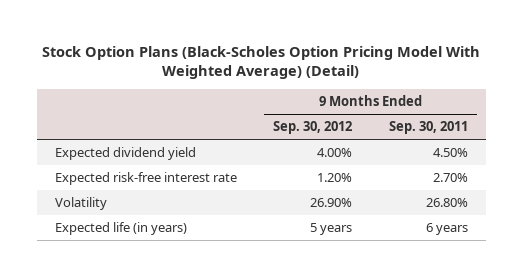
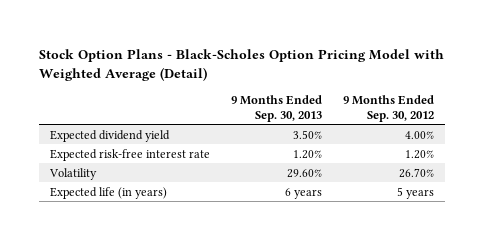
[42,45,481,80] Stock Option Plans (Black-Scholes Option Pricing Model With Weighted Average) (Detail) -> [39,48,445,81] Stock Option Plans - Black-Scholes Option Pricing Model with Weighted Average (Detail)
[388,121,468,135] Sep. 30, 2011 -> none
none -> [231,94,323,122] 9 Months Ended Sep. 30, 2013
[310,198,353,208] 26.90% -> [399,167,435,178] 26.70%

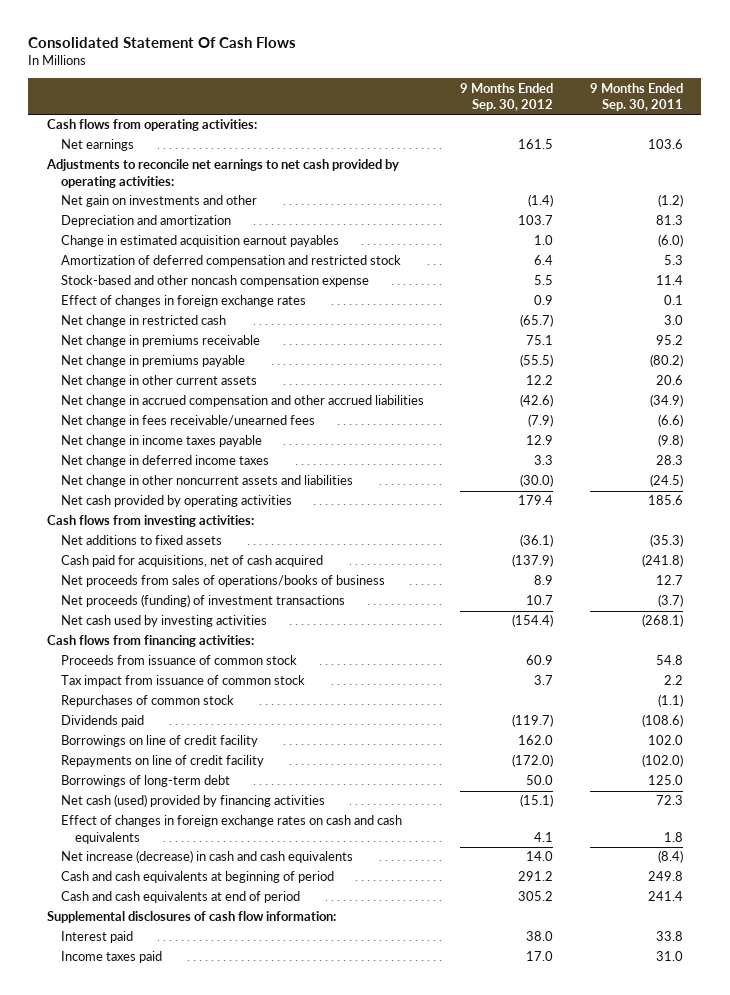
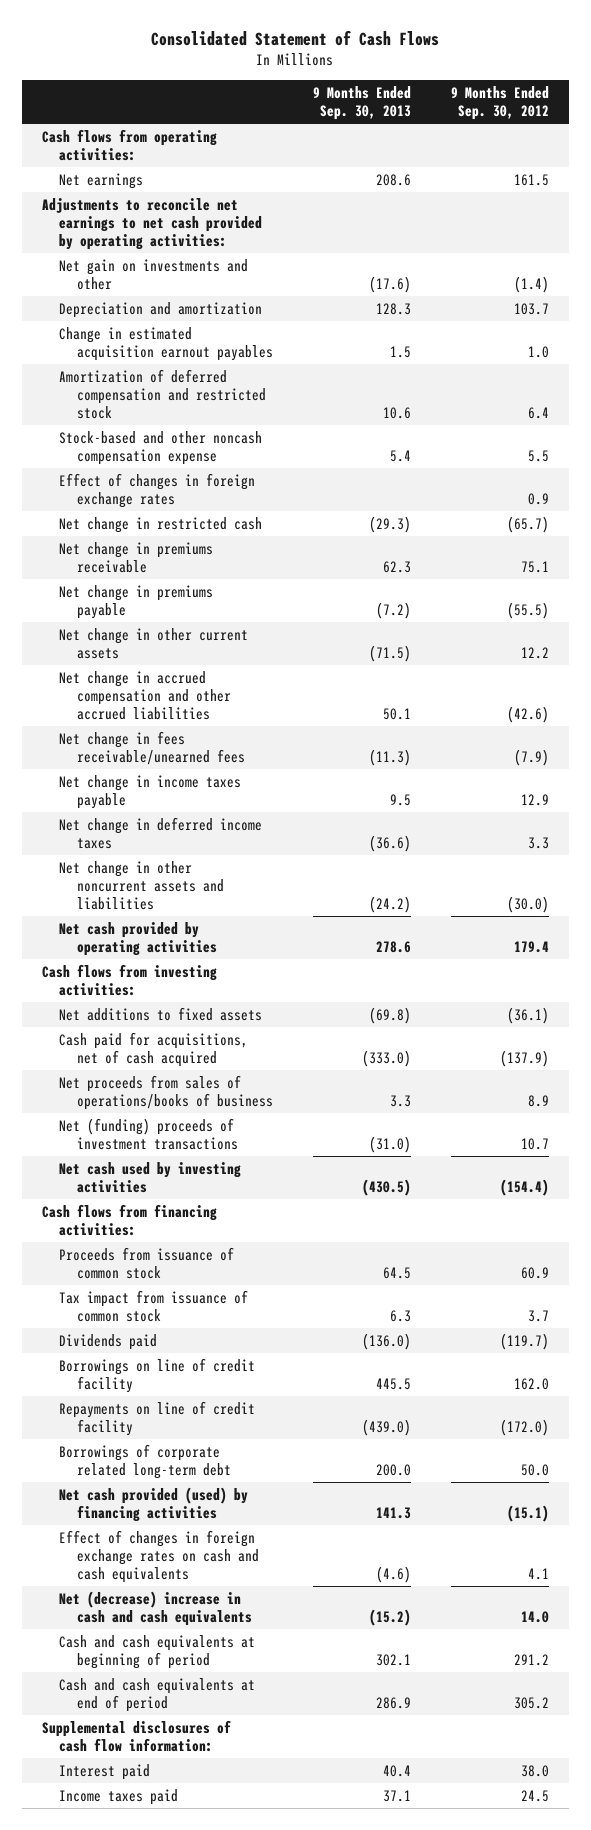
[28,37,297,49] Consolidated Statement Of Cash Flows -> [151,29,440,46] Consolidated Statement of Cash Flows
[590,82,684,111] 9 Months Ended Sep. 30, 2011 -> none
none -> [312,85,411,121] 9 Months Ended Sep. 30, 2013
[60,594,345,608] Net proceeds (funding) of investment transactions -> [59,1117,238,1150] Net (funding) proceeds of investment transactions
[60,695,234,708] Repurchases of common stock -> none
[60,775,230,788] Borrowings of long-term debt -> [59,1443,231,1479] Borrowings of corporate related long-term debt
[60,794,325,808] Net cash (used) provided by financing activities -> [59,1486,249,1522] Net cash provided (used) by financing activities
[60,850,353,864] Net increase (decrease) in cash and cash equivalents -> [59,1590,252,1626] Net (decrease) increase in cash and cash equivalents
[526,951,554,962] 17.0 -> [520,1789,549,1802] 24.5

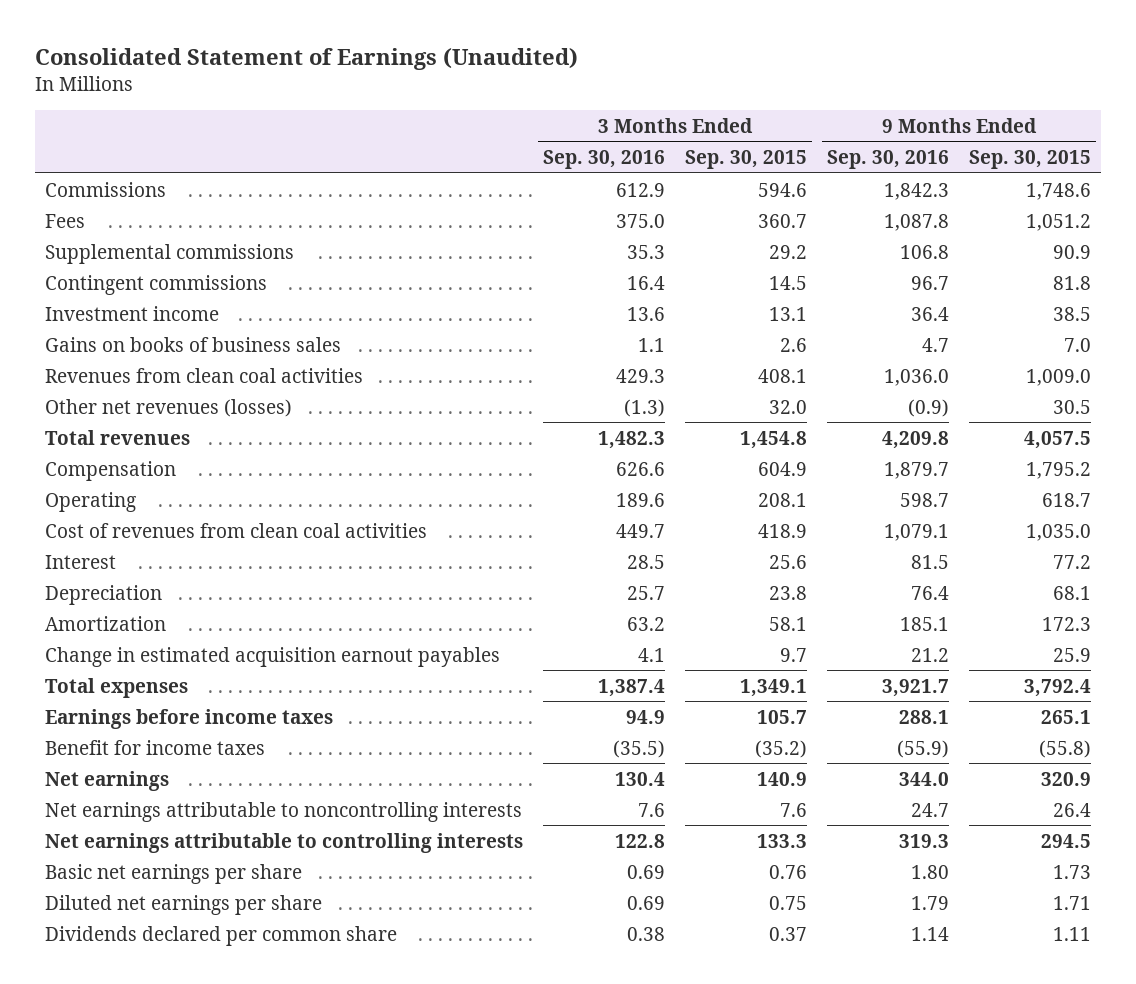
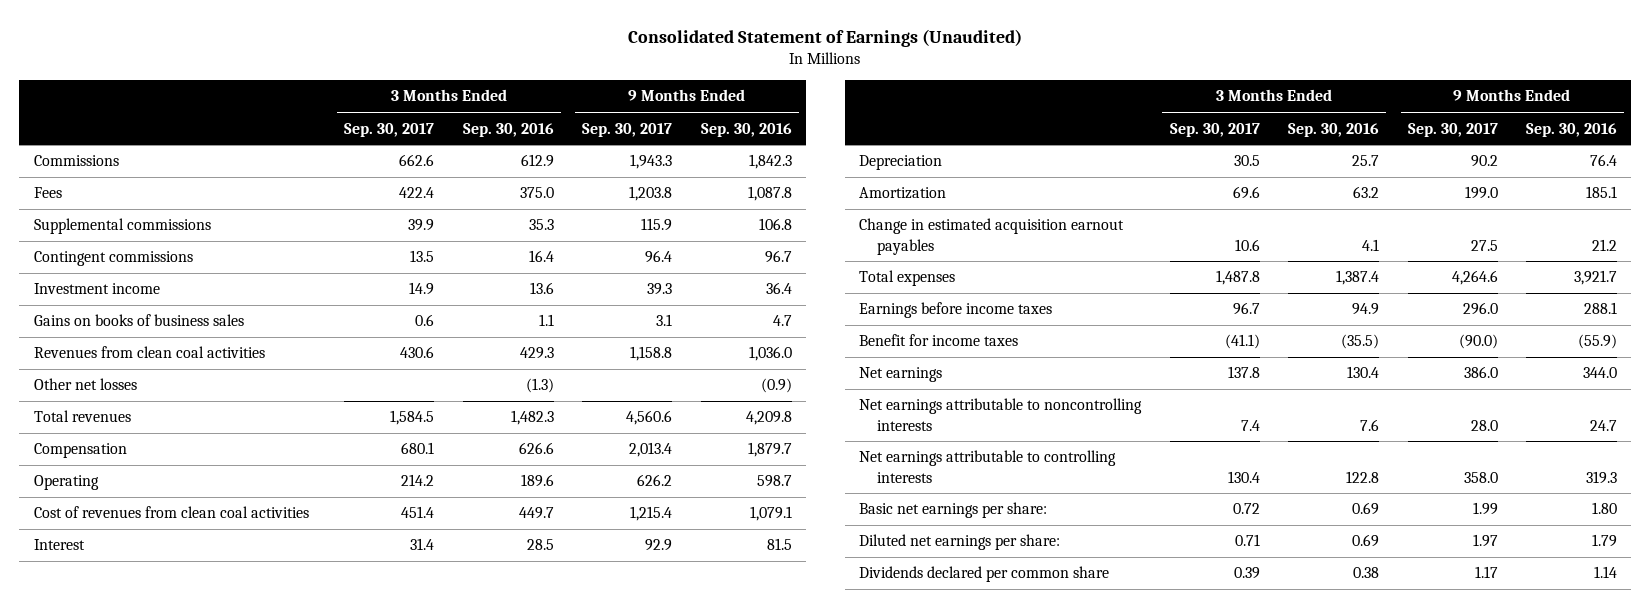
[685,150,808,170] Sep. 30, 2015 -> none
[968,150,1091,170] Sep. 30, 2015 -> none
none -> [344,122,435,137] Sep. 30, 2017
none -> [582,122,673,137] Sep. 30, 2017
[45,398,293,417] Other net revenues (losses) -> [33,378,137,391] Other net losses
[45,863,303,884] Basic net earnings per share -> [859,502,1048,519] Basic net earnings per share:
[45,894,323,915] Diluted net earnings per share -> [859,534,1061,551] Diluted net earnings per share:

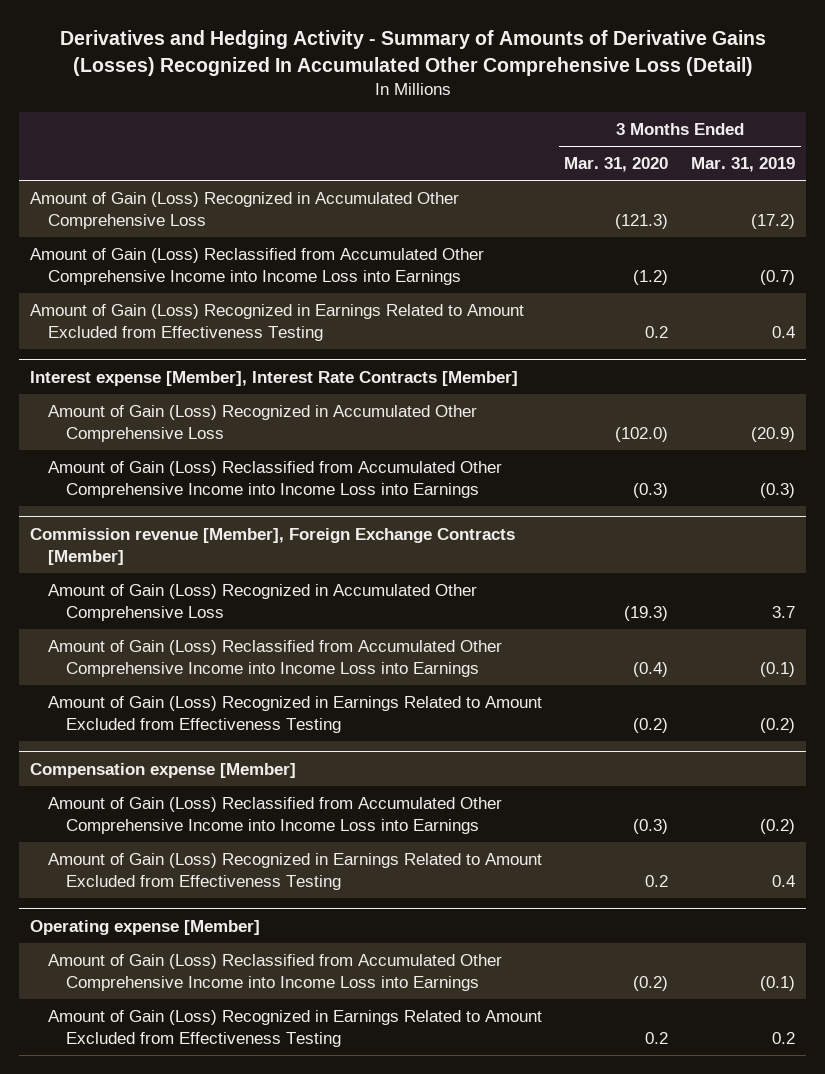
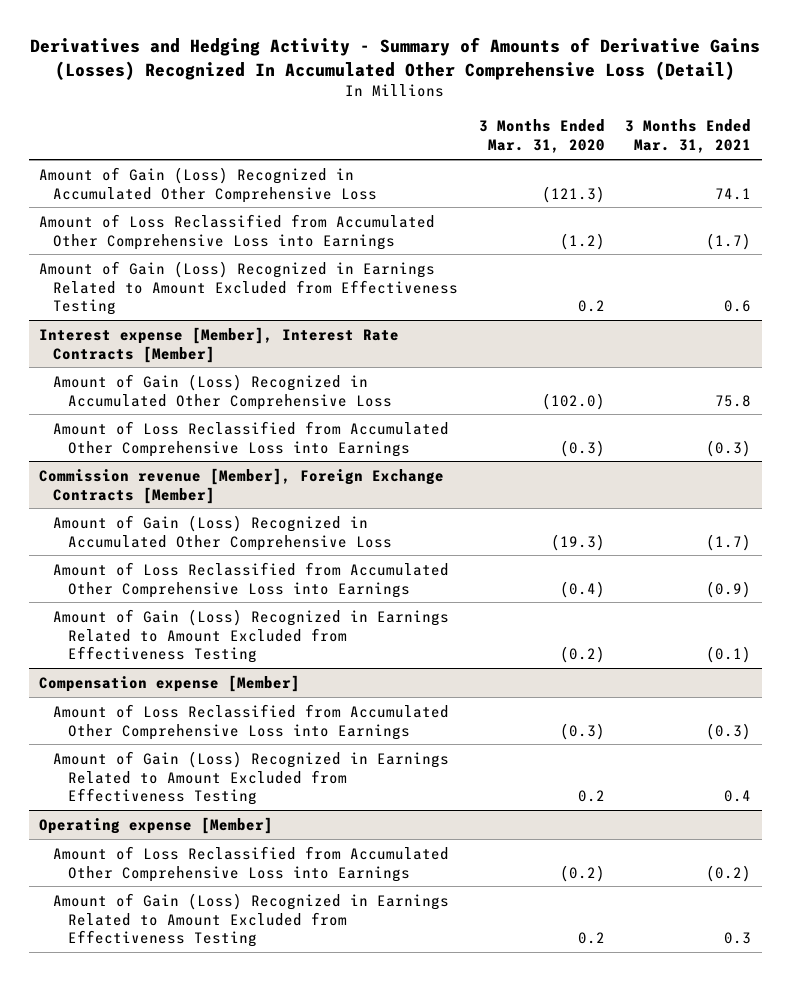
[690,157,795,173] Mar. 31, 2019 -> none
none -> [625,119,752,154] 3 Months Ended Mar. 31, 2021
[30,247,485,285] Amount of Gain (Loss) Reclassified from Accumulated Other Comprehensive Income into Income Loss into Earnings -> [38,213,435,250] Amount of Loss Reclassified from Accumulated Other Comprehensive Loss into Earnings
[47,460,502,498] Amount of Gain (Loss) Reclassified from Accumulated Other Comprehensive Income into Income Loss into Earnings -> [53,420,450,457] Amount of Loss Reclassified from Accumulated Other Comprehensive Loss into Earnings
[47,639,502,677] Amount of Gain (Loss) Reclassified from Accumulated Other Comprehensive Income into Income Loss into Earnings -> [53,561,450,598] Amount of Loss Reclassified from Accumulated Other Comprehensive Loss into Earnings
[47,796,502,834] Amount of Gain (Loss) Reclassified from Accumulated Other Comprehensive Income into Income Loss into Earnings -> [53,703,450,740] Amount of Loss Reclassified from Accumulated Other Comprehensive Loss into Earnings
[47,953,502,991] Amount of Gain (Loss) Reclassified from Accumulated Other Comprehensive Income into Income Loss into Earnings -> [53,845,450,882] Amount of Loss Reclassified from Accumulated Other Comprehensive Loss into Earnings

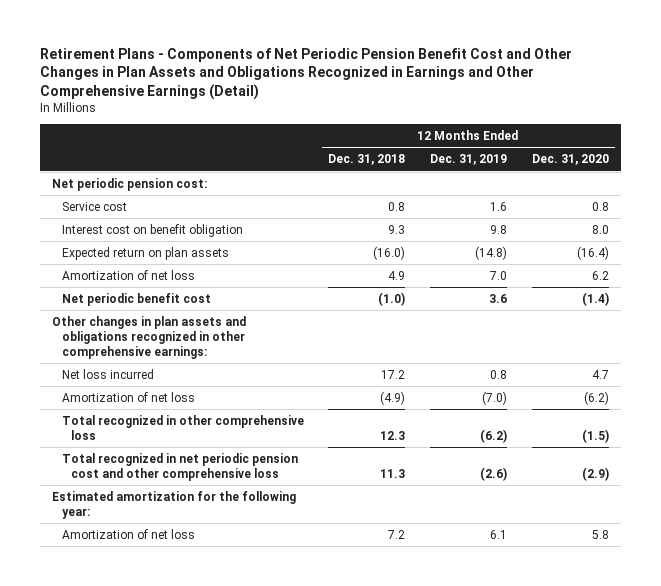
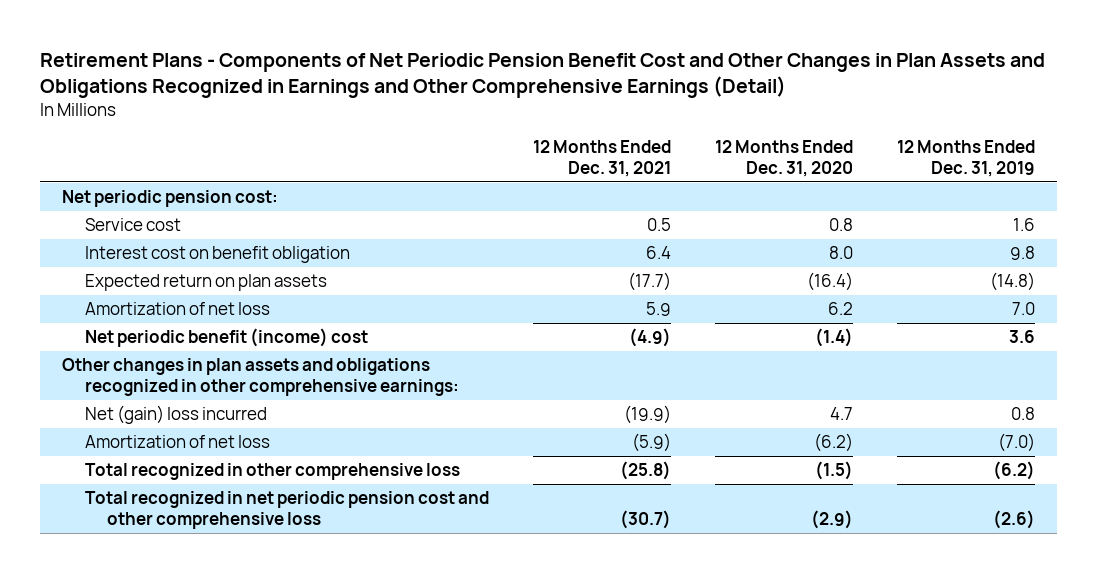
[328,154,406,166] Dec. 31, 2018 -> none
none -> [532,139,671,178] 12 Months Ended Dec. 31, 2021
[61,292,211,306] Net periodic benefit cost -> [84,328,368,348] Net periodic benefit (income) cost
[61,368,154,379] Net loss incurred -> [84,405,267,425] Net (gain) loss incurred
[52,490,297,519] Estimated amortization for the following year: -> none
[61,528,195,539] Amortization of net loss -> none

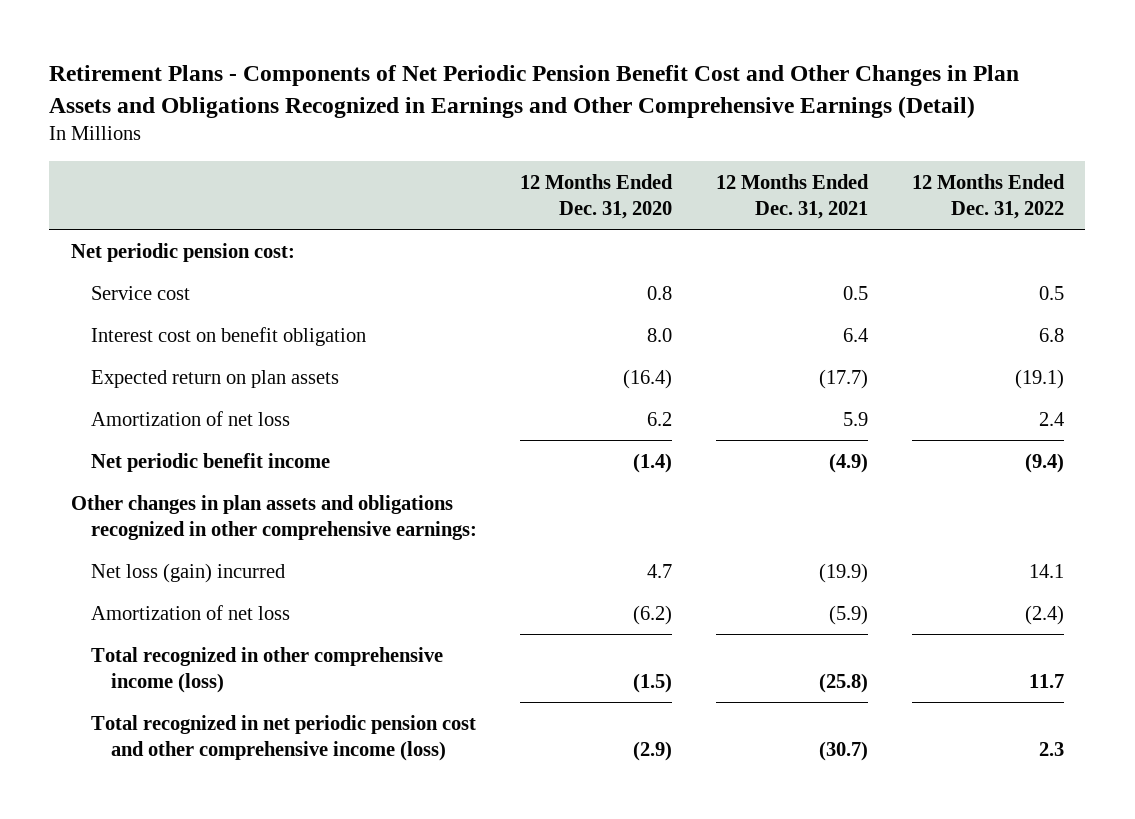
[896,139,1035,178] 12 Months Ended Dec. 31, 2019 -> none
none -> [911,173,1065,219] 12 Months Ended Dec. 31, 2022
[84,328,368,348] Net periodic benefit (income) cost -> [90,452,330,472] Net periodic benefit income
[84,405,267,425] Net (gain) loss incurred -> [90,562,285,583] Net loss (gain) incurred
[84,463,460,481] Total recognized in other comprehensive loss -> [90,646,443,693] Total recognized in other comprehensive income (loss)
[84,491,489,530] Total recognized in net periodic pension cost and other comprehensive loss -> [90,714,476,761] Total recognized in net periodic pension cost and other comprehensive income (loss)

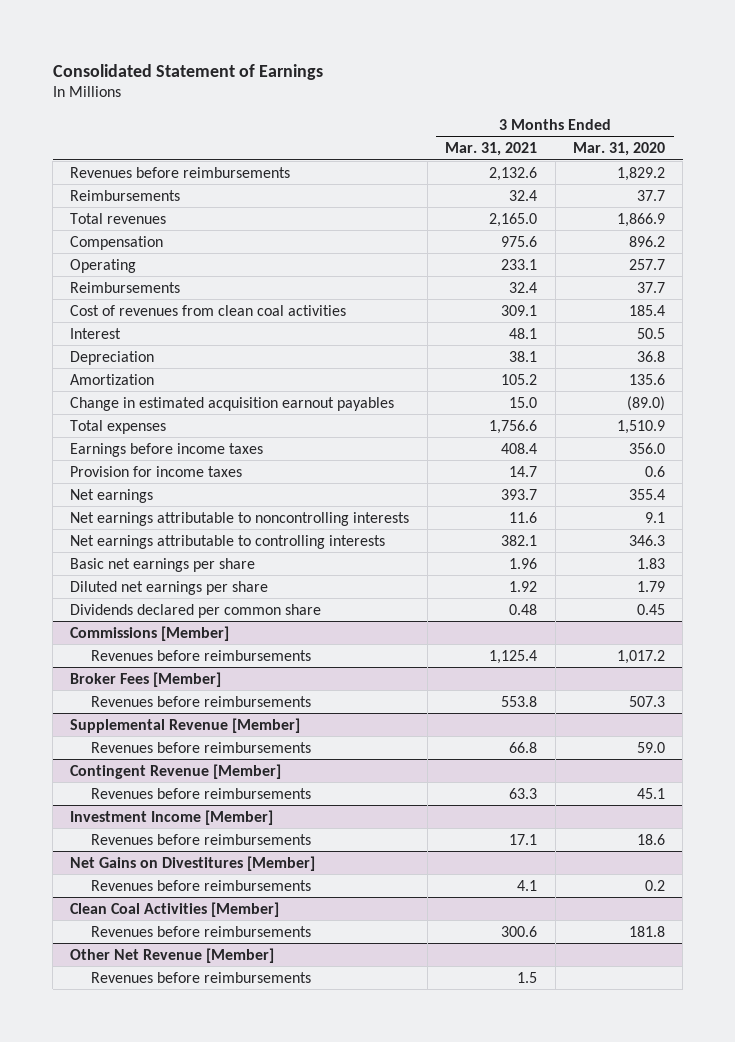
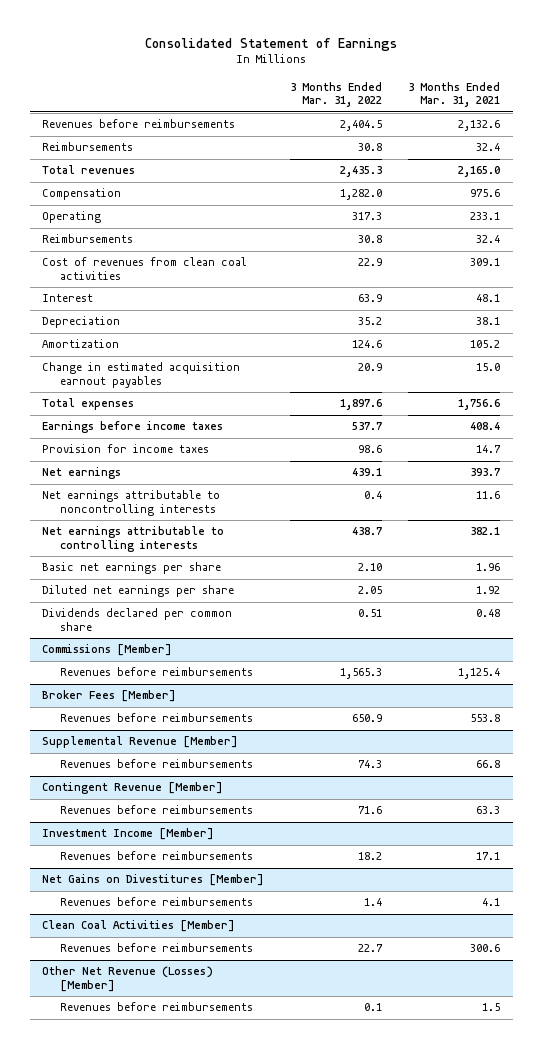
[572,141,665,156] Mar. 31, 2020 -> none
none -> [290,81,383,108] 3 Months Ended Mar. 31, 2022
[70,947,275,963] Other Net Revenue [Member] -> [42,966,214,993] Other Net Revenue (Losses) [Member]

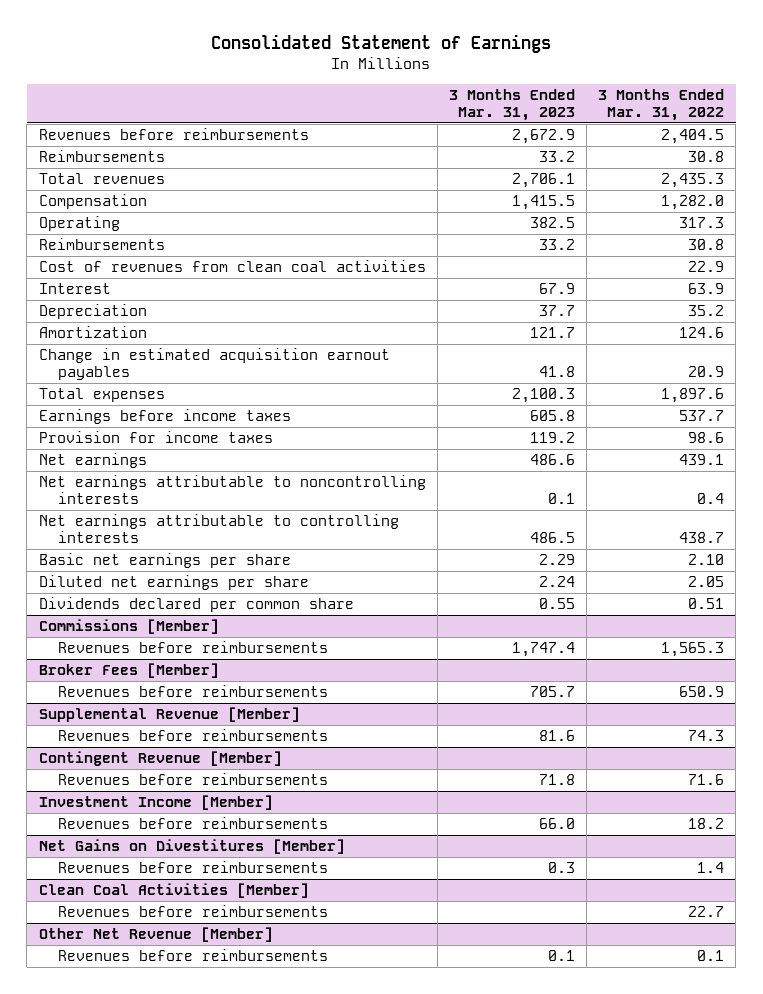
[407,81,500,108] 3 Months Ended Mar. 31, 2021 -> none
none -> [448,88,575,122] 3 Months Ended Mar. 31, 2023
[42,966,214,993] Other Net Revenue (Losses) [Member] -> [38,926,273,942] Other Net Revenue [Member]

